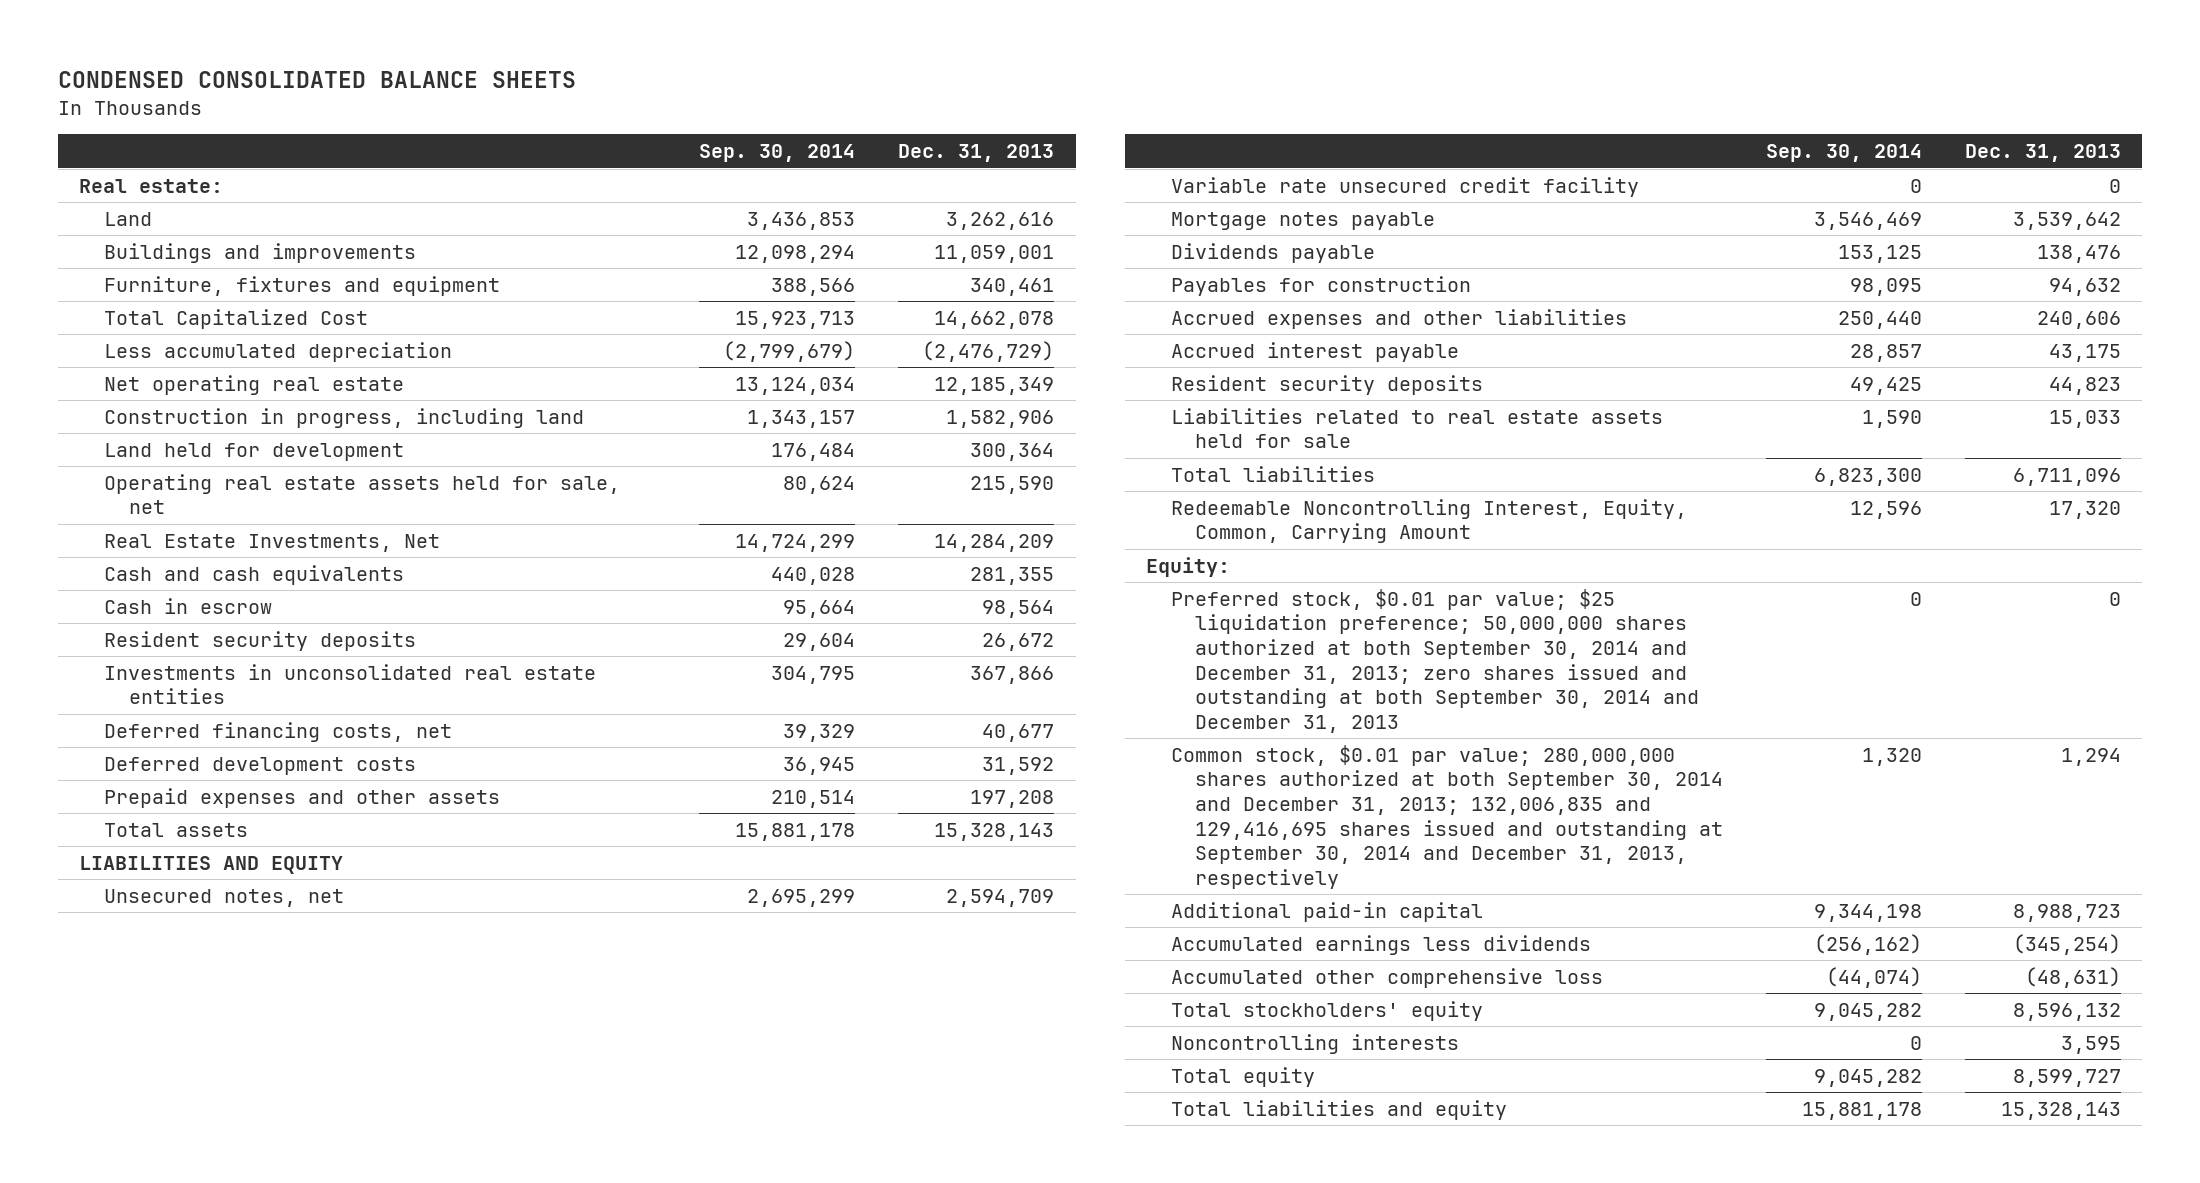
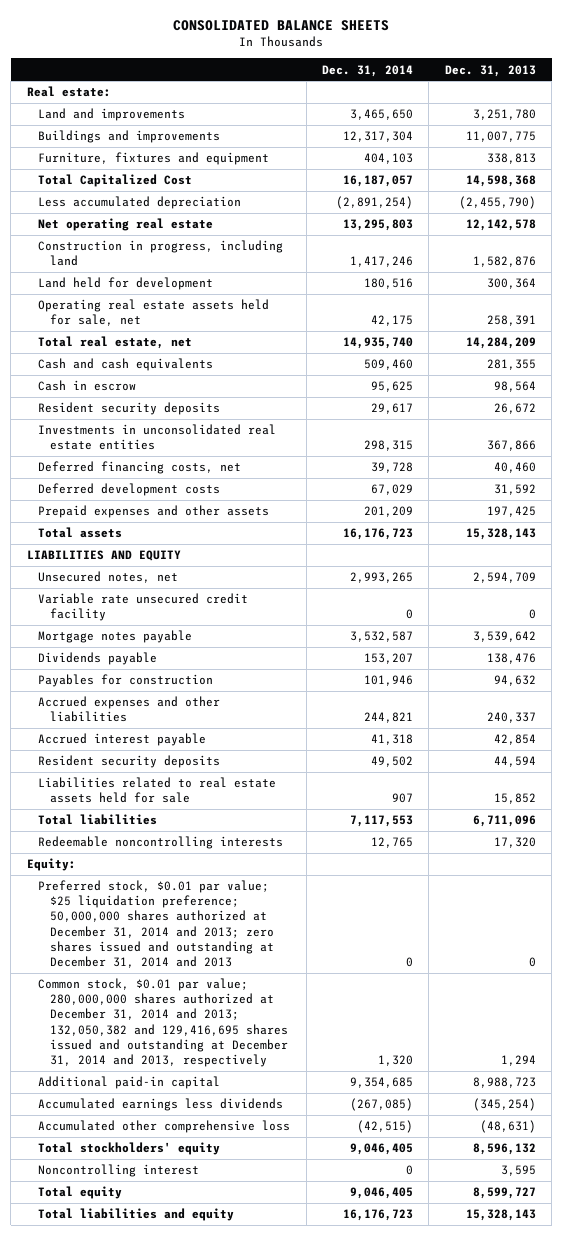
[57,71,576,89] CONDENSED CONSOLIDATED BALANCE SHEETS -> [173,19,390,31] CONSOLIDATED BALANCE SHEETS
[699,144,856,163] Sep. 30, 2014 -> none
none -> [322,64,414,77] Dec. 31, 2014
[104,211,153,226] Land -> [38,108,186,122] Land and improvements
[946,211,1055,230] 3,262,616 -> [472,109,536,121] 3,251,780
[934,244,1055,263] 11,059,001 -> [465,131,536,143] 11,007,775
[970,277,1055,296] 340,461 -> [486,153,536,165] 338,813
[934,310,1055,329] 14,662,078 -> [465,175,536,188] 14,598,368
[922,340,1055,362] (2,476,729) -> [458,196,536,210] (2,455,790)
[934,376,1055,395] 12,185,349 -> [465,219,536,232] 12,142,578
[946,409,1055,428] 1,582,906 -> [472,256,536,268] 1,582,876
[970,475,1055,494] 215,590 -> [486,315,536,327] 258,391
[104,533,441,552] Real Estate Investments, Net -> [38,336,193,350] Total real estate, net
[982,723,1055,742] 40,677 -> [493,462,536,474] 40,460
[970,789,1055,808] 197,208 -> [486,506,536,518] 197,425
[2036,310,2121,329] 240,606 -> [486,712,536,724] 240,337
[2048,343,2121,362] 43,175 -> [493,734,536,746] 42,854
[2048,376,2121,395] 44,823 -> [493,756,536,768] 44,594
[2048,409,2121,428] 15,033 -> [493,793,536,805] 15,852
[1170,498,1687,544] Redeemable Noncontrolling Interest, Equity, Common, Carrying Amount -> [38,836,284,850] Redeemable noncontrolling interests
[1170,588,1700,733] Preferred stock, $0.01 par value; $25 liquidation preference; 50,000,000 shares authorized at both September 30, 2014 and December 31, 2013; zero shares issued and outstanding at both September 30, 2014 and December 31, 2013 -> [38,880,274,968] Preferred stock, $0.01 par value; $25 liquidation preference; 50,000,000 shares authorized at December 31, 2014 and 2013; zero shares issued and outstanding at December 31, 2014 and 2013
[1170,744,1724,889] Common stock, $0.01 par value; 280,000,000 shares authorized at both September 30, 2014 and December 31, 2013; 132,006,835 and 129,416,695 shares issued and outstanding at September 30, 2014 and December 31, 2013, respectively -> [38,978,288,1067] Common stock, $0.01 par value; 280,000,000 shares authorized at December 31, 2014 and 2013; 132,050,382 and 129,416,695 shares issued and outstanding at December 31, 2014 and 2013, respectively
[1170,1033,1459,1054] Noncontrolling interests -> [38,1164,200,1178] Noncontrolling interest

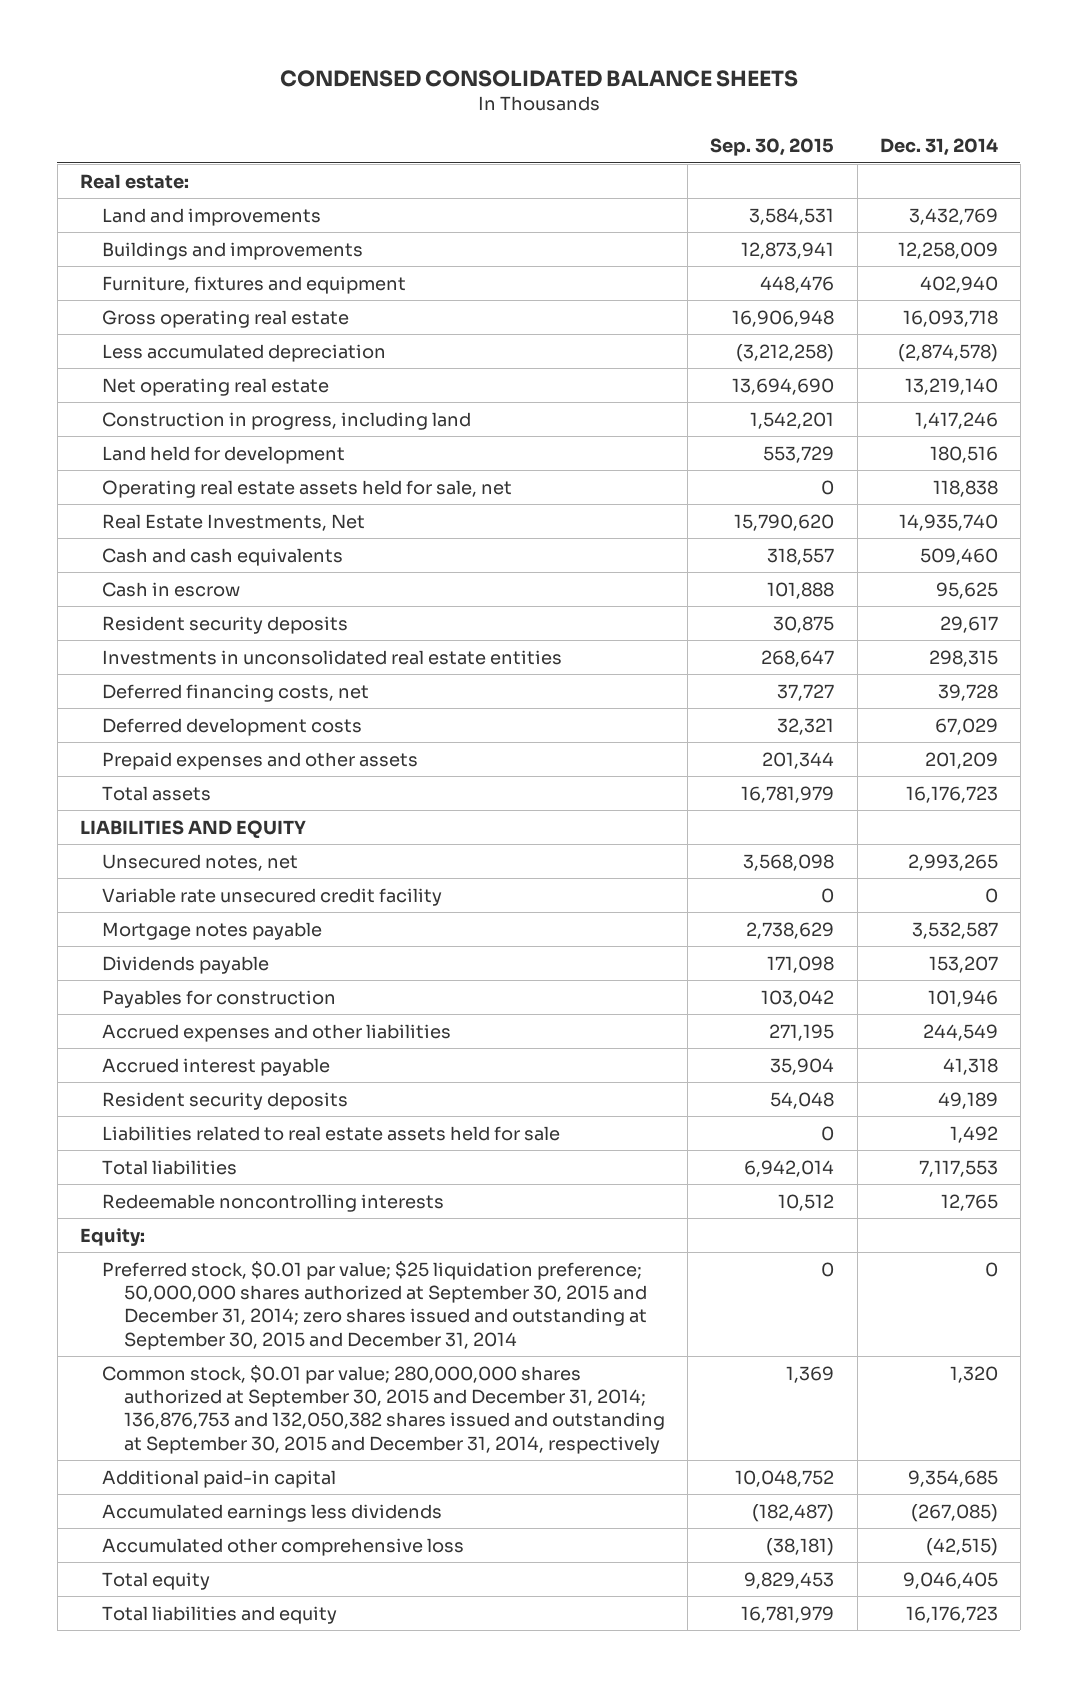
[173,19,390,31] CONSOLIDATED BALANCE SHEETS -> [279,69,798,87] CONDENSED CONSOLIDATED BALANCE SHEETS
[444,64,536,77] Dec. 31, 2013 -> none
none -> [710,138,835,157] Sep. 30, 2015
[38,174,193,188] Total Capitalized Cost -> none
[350,109,414,121] 3,465,650 -> [908,207,998,225] 3,432,769
[343,131,414,143] 12,317,304 -> [897,241,998,259] 12,258,009
[364,153,414,165] 404,103 -> [919,275,998,293] 402,940
none -> [102,309,350,328] Gross operating real estate
[336,196,414,210] (2,891,254) -> [897,343,998,362] (2,874,578)
[343,219,414,232] 13,295,803 -> [904,377,998,395] 13,219,140
[371,315,414,327] 42,175 -> [932,479,998,497] 118,838
[38,336,193,350] Total real estate, net -> [102,513,366,531] Real Estate Investments, Net
[364,712,414,724] 244,821 -> [922,1023,998,1041] 244,549
[371,756,414,768] 49,502 -> [937,1091,998,1109] 49,189
[392,793,414,804] 907 -> [949,1125,998,1143] 1,492
[38,880,274,968] Preferred stock, $0.01 par value; $25 liquidation preference; 50,000,000 shares authorized at December 31, 2014 and 2013; zero shares issued and outstanding at December 31, 2014 and 2013 -> [102,1260,648,1350] Preferred stock, $0.01 par value; $25 liquidation preference; 50,000,000 shares authorized at September 30, 2015 and December 31, 2014; zero shares issued and outstanding at September 30, 2015 and December 31, 2014
[38,978,288,1067] Common stock, $0.01 par value; 280,000,000 shares authorized at December 31, 2014 and 2013; 132,050,382 and 129,416,695 shares issued and outstanding at December 31, 2014 and 2013, respectively -> [102,1364,666,1454] Common stock, $0.01 par value; 280,000,000 shares authorized at September 30, 2015 and December 31, 2014; 136,876,753 and 132,050,382 shares issued and outstanding at September 30, 2015 and December 31, 2014, respectively
[38,1142,221,1156] Total stockholders' equity -> none
[38,1164,200,1178] Noncontrolling interest -> none

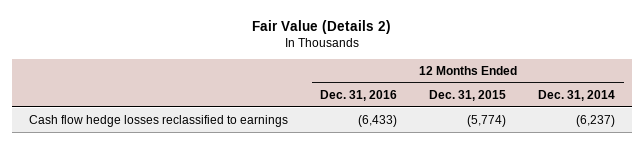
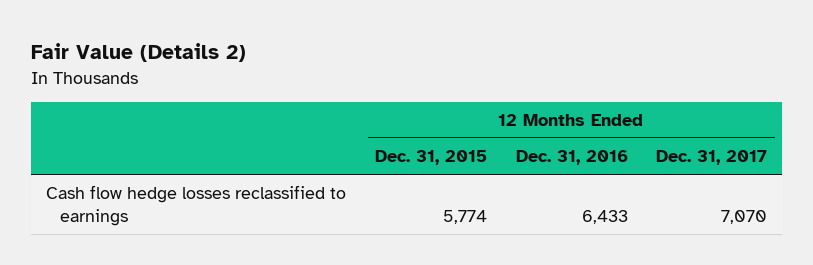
[538,90,616,102] Dec. 31, 2014 -> none
none -> [656,150,768,166] Dec. 31, 2017
[357,115,397,128] (6,433) -> [581,210,628,225] 6,433
[467,115,507,128] (5,774) -> [442,210,487,225] 5,774

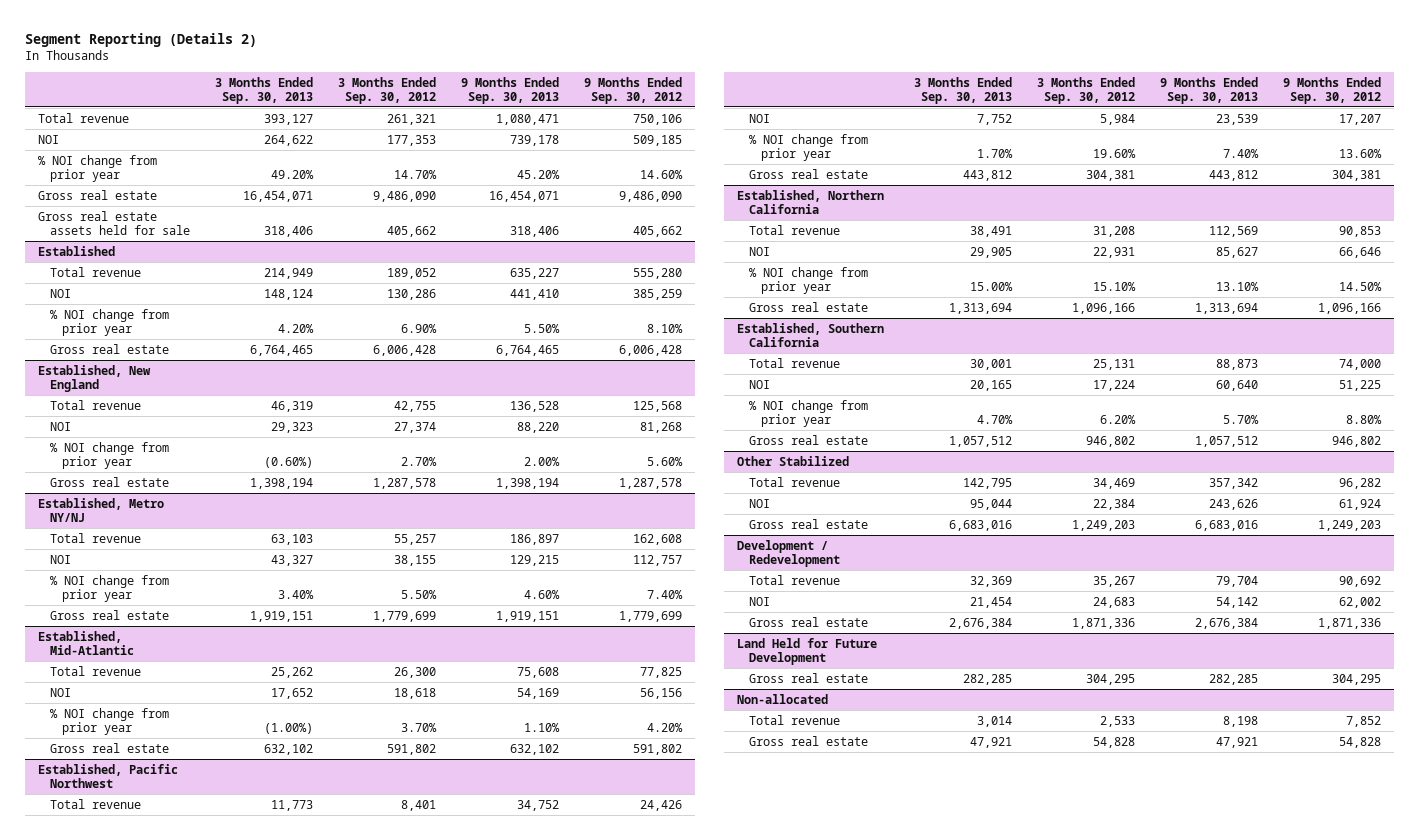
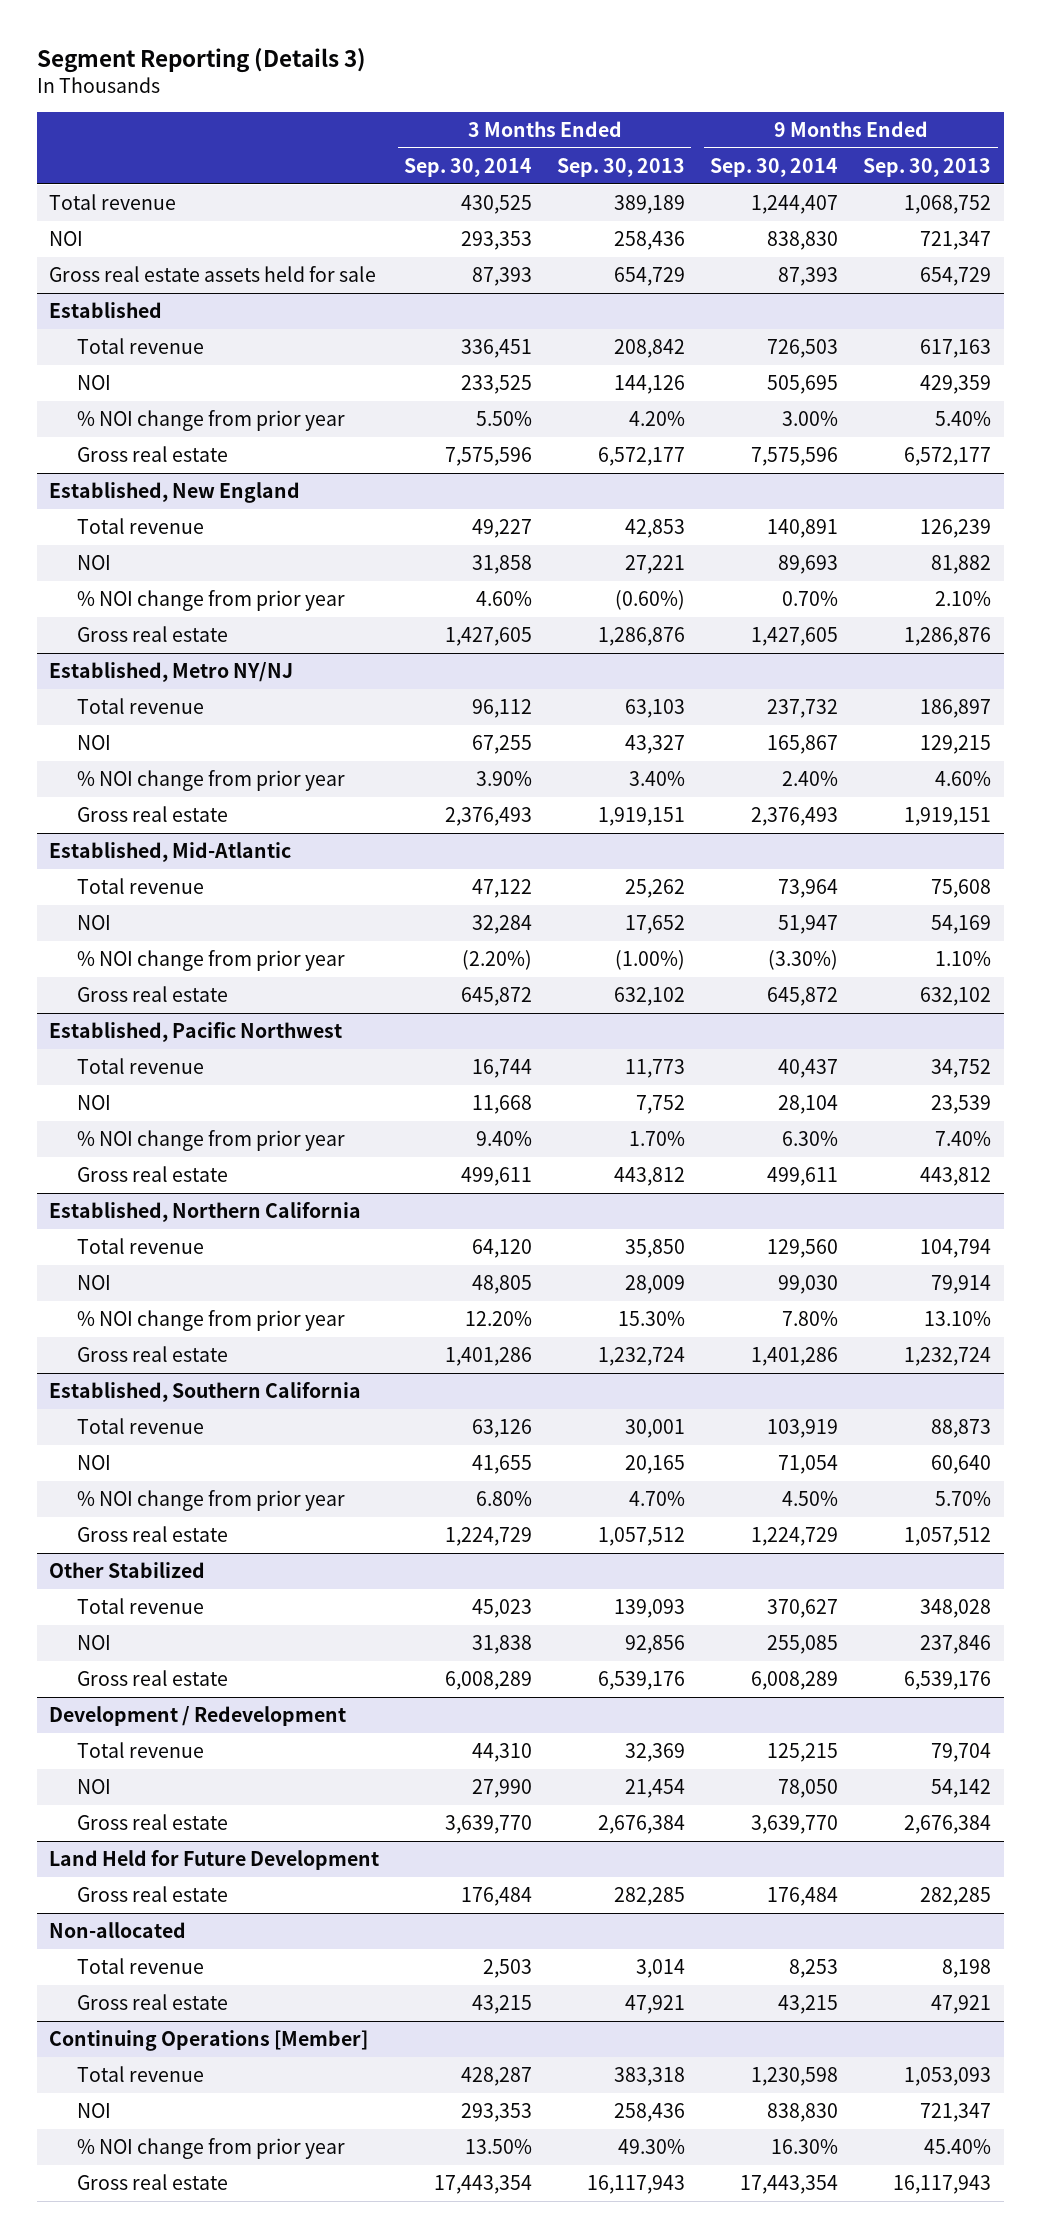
[25,32,258,47] Segment Reporting (Details 2) -> [36,47,366,73] Segment Reporting (Details 3)
[337,76,436,104] 3 Months Ended Sep. 30, 2012 -> none
[584,76,683,104] 9 Months Ended Sep. 30, 2012 -> none
none -> [404,157,533,177] Sep. 30, 2014
none -> [710,157,839,177] Sep. 30, 2014
[37,154,157,182] % NOI change from prior year -> none
[37,189,157,200] Gross real estate -> none
[263,113,313,125] 393,127 -> [614,194,686,214] 389,189
[495,113,559,125] 1,080,471 -> [904,194,992,214] 1,068,752
[263,134,313,146] 264,622 -> [614,230,686,250] 258,436
[509,134,559,146] 739,178 -> [920,230,992,250] 721,347
[263,225,313,237] 318,406 -> [614,266,686,286] 654,729
[509,225,559,237] 318,406 -> [920,266,992,286] 654,729
[263,267,313,279] 214,949 -> [614,338,686,358] 208,842
[509,267,559,279] 635,227 -> [920,338,992,358] 617,163
[263,288,313,300] 148,124 -> [614,374,686,394] 144,126
[509,288,559,300] 441,410 -> [920,374,992,394] 429,359
[523,323,560,333] 5.50% -> [935,410,992,426] 5.40%
[249,344,313,356] 6,764,465 -> [598,446,686,466] 6,572,177
[495,344,559,356] 6,764,465 -> [904,446,992,466] 6,572,177
[270,400,313,412] 46,319 -> [625,518,686,538] 42,853
[509,400,559,412] 136,528 -> [920,518,992,538] 126,239
[270,421,313,433] 29,323 -> [625,554,686,574] 27,221
[516,421,559,433] 88,220 -> [931,554,992,574] 81,882
[523,456,560,466] 2.00% -> [935,590,992,606] 2.10%
[249,477,313,489] 1,398,194 -> [598,626,686,646] 1,286,876
[495,477,559,489] 1,398,194 -> [904,626,992,646] 1,286,876
[969,225,1012,237] 38,491 -> [625,1238,686,1258] 35,850
[1208,225,1258,237] 112,569 -> [920,1238,992,1258] 104,794
[969,246,1012,258] 29,905 -> [625,1274,686,1294] 28,009
[1215,246,1258,258] 85,627 -> [931,1274,992,1294] 79,914
[969,281,1013,291] 15.00% -> [618,1310,686,1326] 15.30%
[948,302,1012,314] 1,313,694 -> [598,1346,686,1366] 1,232,724
[1194,302,1258,314] 1,313,694 -> [904,1346,992,1366] 1,232,724
[962,477,1012,489] 142,795 -> [614,1598,686,1618] 139,093
[1208,477,1258,489] 357,342 -> [920,1598,992,1618] 348,028
[969,498,1012,510] 95,044 -> [625,1634,686,1654] 92,856
[1208,498,1258,510] 243,626 -> [920,1634,992,1654] 237,846
[948,519,1012,531] 6,683,016 -> [598,1670,686,1690] 6,539,176
[1194,519,1258,531] 6,683,016 -> [904,1670,992,1690] 6,539,176
none -> [49,2029,369,2051] Continuing Operations [Member]
none -> [76,2065,204,2082] Total revenue
none -> [76,2102,111,2118] NOI
none -> [76,2137,345,2159] % NOI change from prior year
none -> [76,2173,228,2190] Gross real estate

